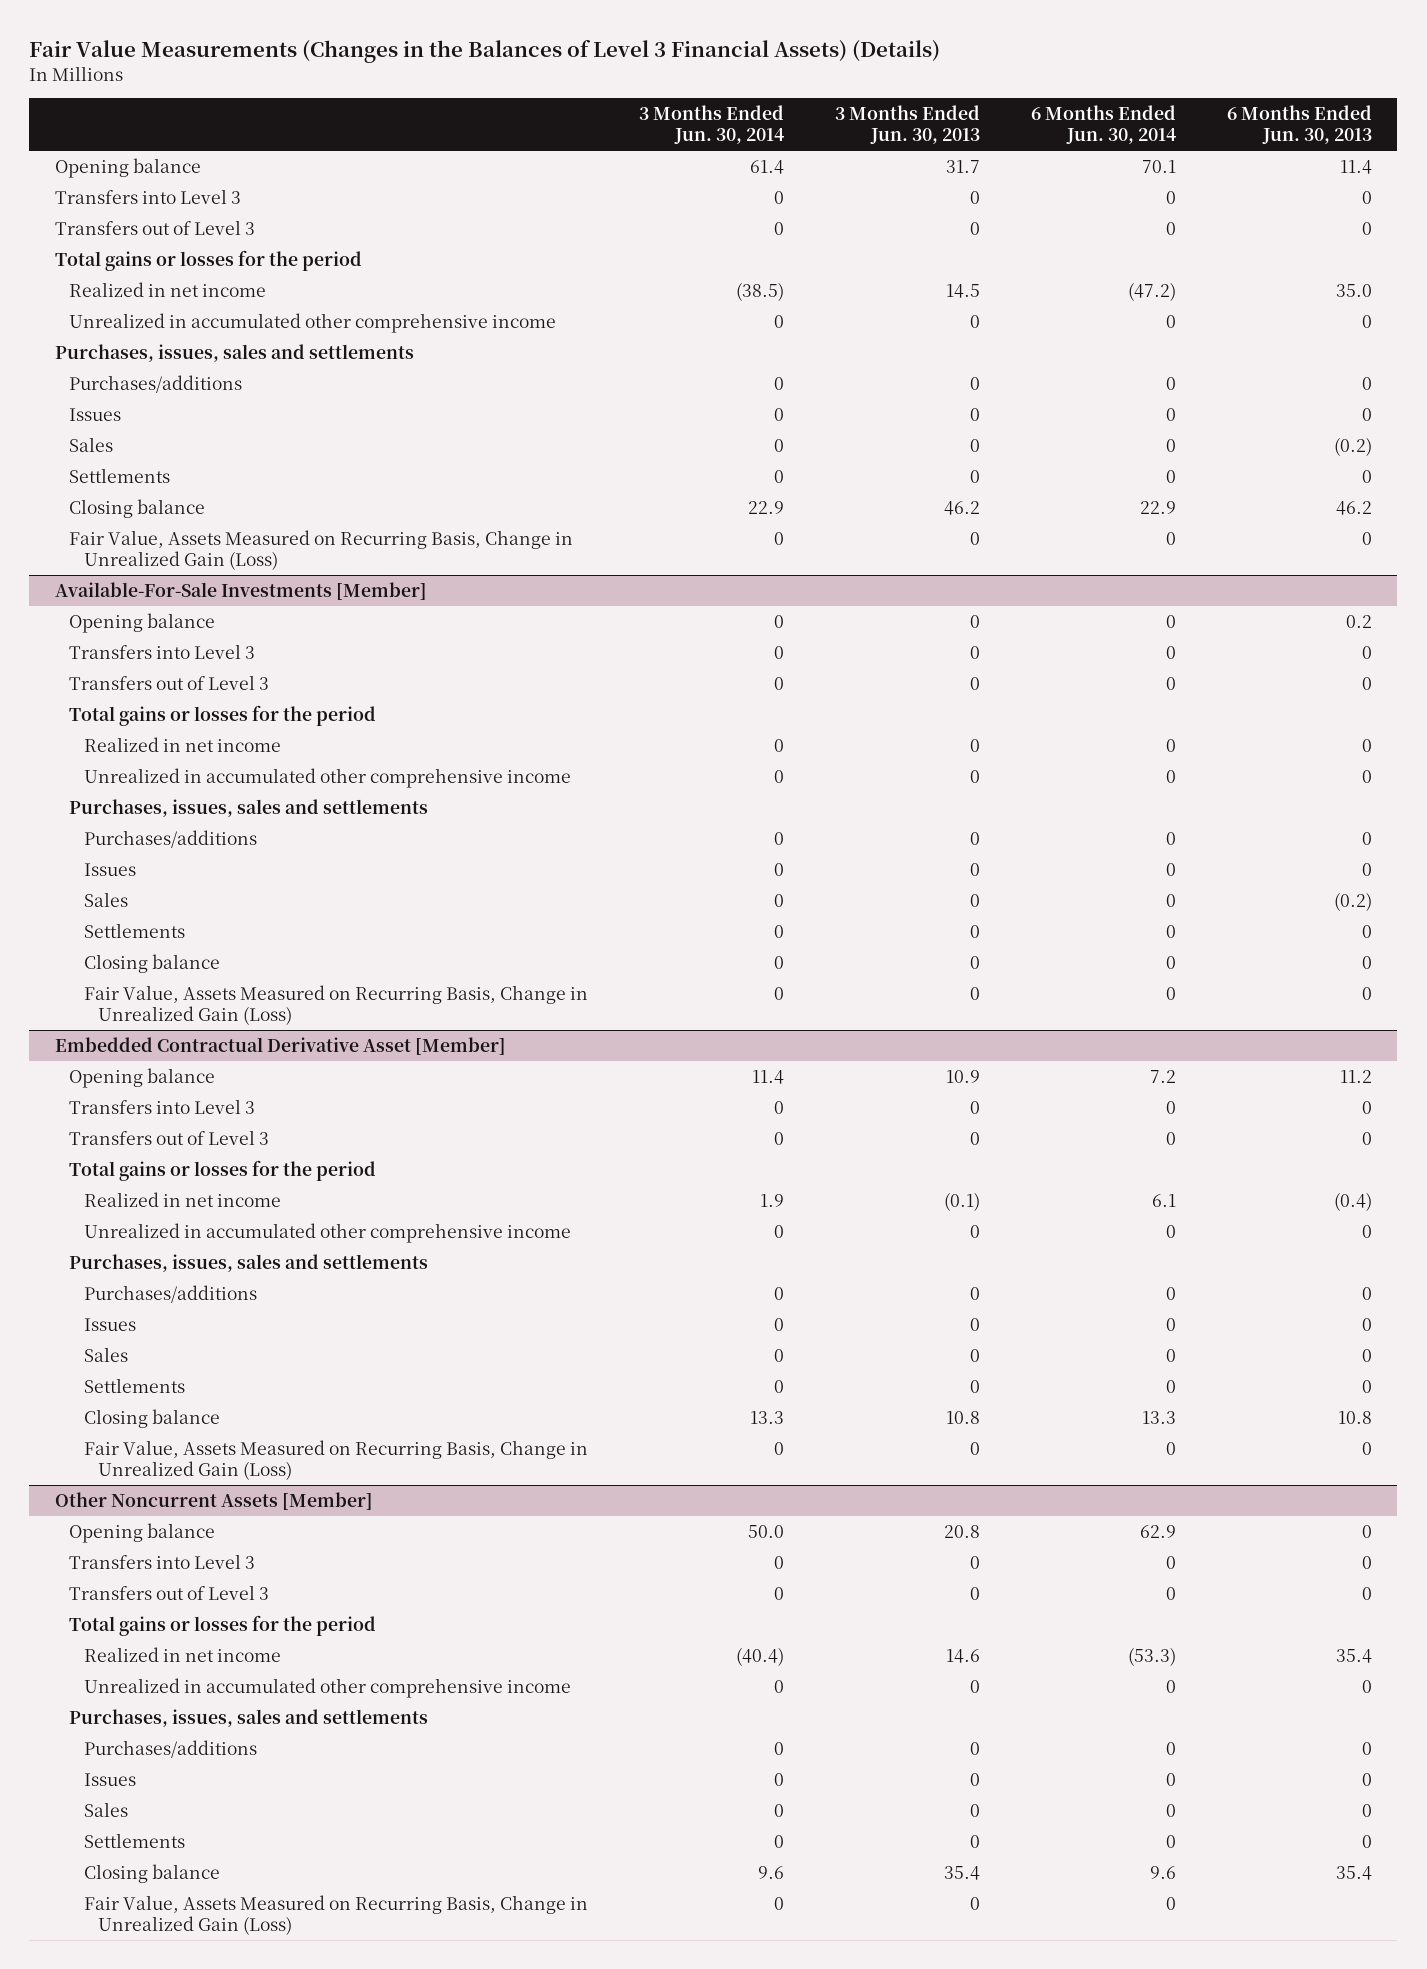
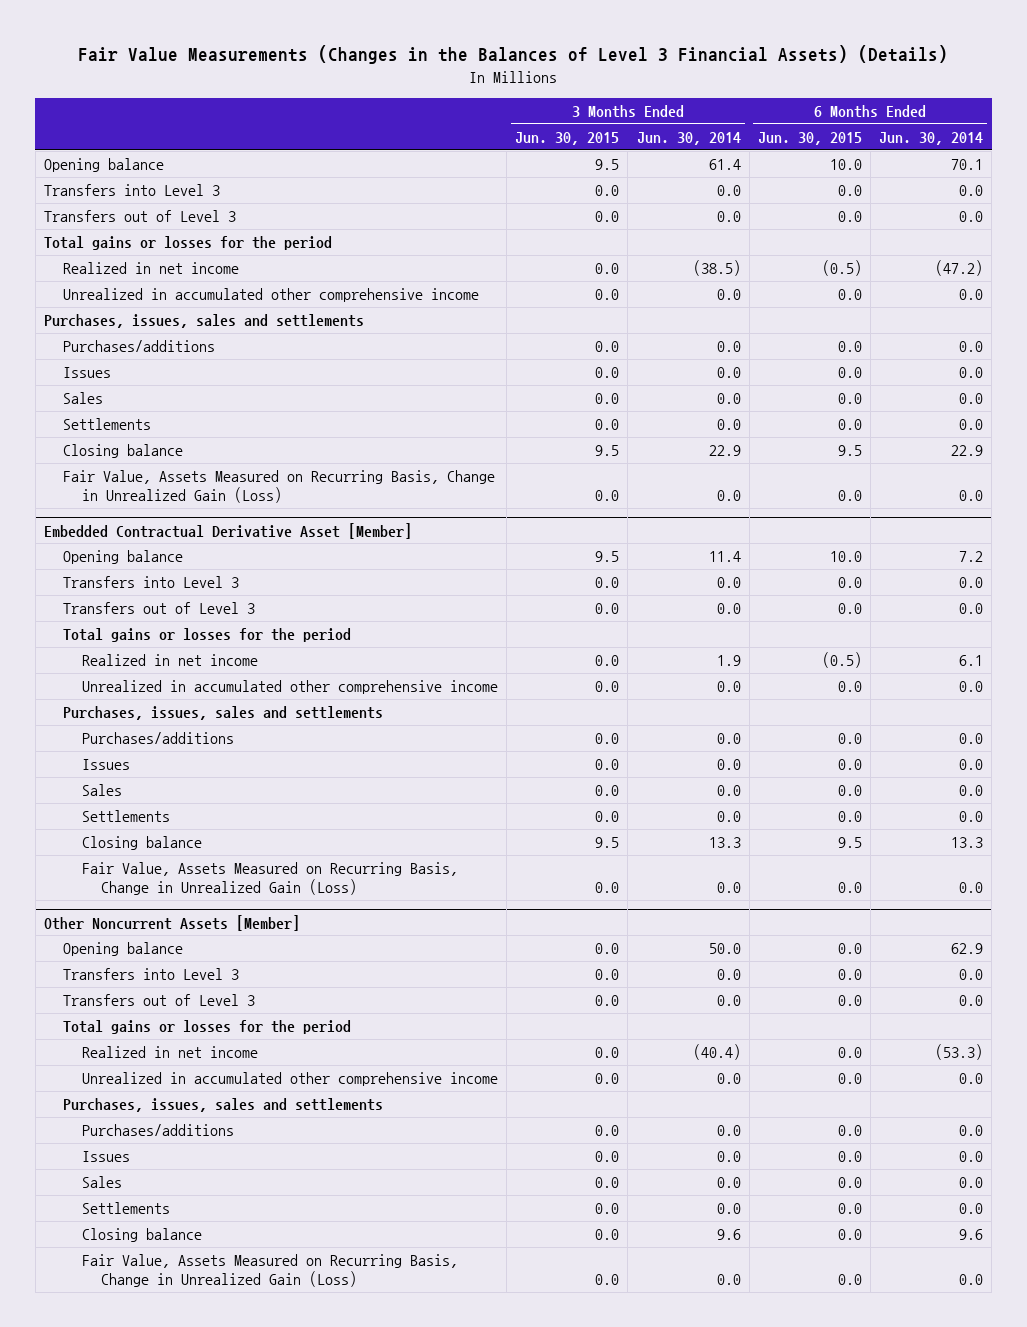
[834,105,980,145] 3 Months Ended Jun. 30, 2013 -> none
[1226,105,1372,145] 6 Months Ended Jun. 30, 2013 -> none
none -> [515,131,620,145] Jun. 30, 2015
none -> [757,131,862,145] Jun. 30, 2015
[773,190,784,204] 0 -> [716,184,741,196] 0.0
[1165,190,1176,204] 0 -> [959,184,984,196] 0.0
[773,221,784,235] 0 -> [716,210,741,222] 0.0
[1165,221,1176,235] 0 -> [959,210,984,222] 0.0
[773,314,784,328] 0 -> [716,288,741,300] 0.0
[1165,314,1176,328] 0 -> [959,288,984,300] 0.0
[773,376,784,390] 0 -> [716,340,741,352] 0.0
[1165,376,1176,390] 0 -> [959,340,984,352] 0.0
[773,407,784,421] 0 -> [716,366,741,378] 0.0
[1165,407,1176,421] 0 -> [959,366,984,378] 0.0
[773,438,784,452] 0 -> [716,392,741,404] 0.0
[1165,438,1176,452] 0 -> [959,392,984,404] 0.0
[773,469,784,483] 0 -> [716,418,741,430] 0.0
[1165,469,1176,483] 0 -> [959,418,984,430] 0.0
[54,581,427,600] Available-For-Sale Investments [Member] -> none
[69,612,216,633] Opening balance -> none
[69,643,256,659] Transfers into Level 3 -> none
[69,674,270,690] Transfers out of Level 3 -> none
[69,704,377,726] Total gains or losses for the period -> none
[83,736,281,752] Realized in net income -> none
[83,767,571,788] Unrealized in accumulated other comprehensive income -> none
[69,798,429,817] Purchases, issues, sales and settlements -> none
[83,829,257,848] Purchases/additions -> none
[83,862,136,876] Issues -> none
[83,891,128,907] Sales -> none
[83,922,185,938] Settlements -> none
[83,953,220,973] Closing balance -> none
[83,984,588,1025] Fair Value, Assets Measured on Recurring Basis, Change in Unrealized Gain (Loss) -> none
[773,531,784,545] 0 -> [716,490,741,502] 0.0
[1165,531,1176,545] 0 -> [959,490,984,502] 0.0
[773,1100,784,1114] 0 -> [716,576,741,588] 0.0
[1165,1100,1176,1114] 0 -> [959,576,984,588] 0.0
[773,1131,784,1145] 0 -> [716,602,741,614] 0.0
[1165,1131,1176,1145] 0 -> [959,602,984,614] 0.0
[773,1224,784,1238] 0 -> [716,680,741,692] 0.0
[1165,1224,1176,1238] 0 -> [959,680,984,692] 0.0
[773,1286,784,1300] 0 -> [716,732,741,744] 0.0
[1165,1286,1176,1300] 0 -> [959,732,984,744] 0.0
[773,1317,784,1331] 0 -> [716,758,741,770] 0.0
[1165,1317,1176,1331] 0 -> [959,758,984,770] 0.0
[773,1348,784,1362] 0 -> [716,784,741,796] 0.0
[1165,1348,1176,1362] 0 -> [959,784,984,796] 0.0
[773,1379,784,1393] 0 -> [716,810,741,822] 0.0
[1165,1379,1176,1393] 0 -> [959,810,984,822] 0.0
[773,1441,784,1455] 0 -> [716,882,741,894] 0.0
[1165,1441,1176,1455] 0 -> [959,882,984,894] 0.0
[773,1555,784,1569] 0 -> [716,968,741,980] 0.0
[1165,1555,1176,1569] 0 -> [959,968,984,980] 0.0
[773,1586,784,1600] 0 -> [716,994,741,1006] 0.0
[1165,1586,1176,1600] 0 -> [959,994,984,1006] 0.0
[773,1679,784,1693] 0 -> [716,1072,741,1084] 0.0
[1165,1679,1176,1693] 0 -> [959,1072,984,1084] 0.0
[773,1741,784,1755] 0 -> [716,1124,741,1136] 0.0
[1165,1741,1176,1755] 0 -> [959,1124,984,1136] 0.0
[773,1772,784,1786] 0 -> [716,1150,741,1162] 0.0
[1165,1772,1176,1786] 0 -> [959,1150,984,1162] 0.0
[773,1803,784,1817] 0 -> [716,1176,741,1188] 0.0
[1165,1803,1176,1817] 0 -> [959,1176,984,1188] 0.0
[773,1834,784,1848] 0 -> [716,1202,741,1214] 0.0
[1165,1834,1176,1848] 0 -> [959,1202,984,1214] 0.0
[773,1896,784,1910] 0 -> [716,1274,741,1286] 0.0
[1165,1896,1176,1910] 0 -> [959,1274,984,1286] 0.0

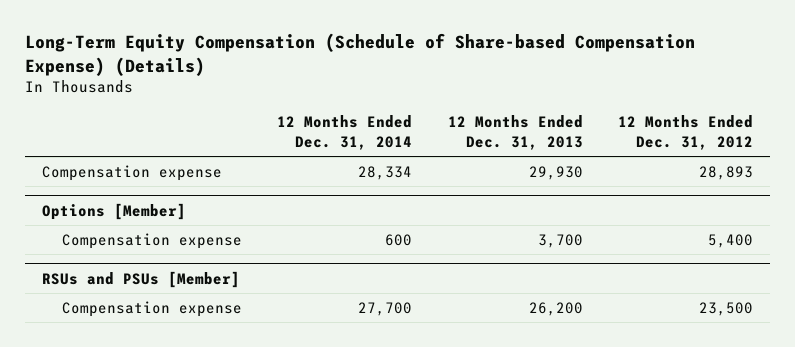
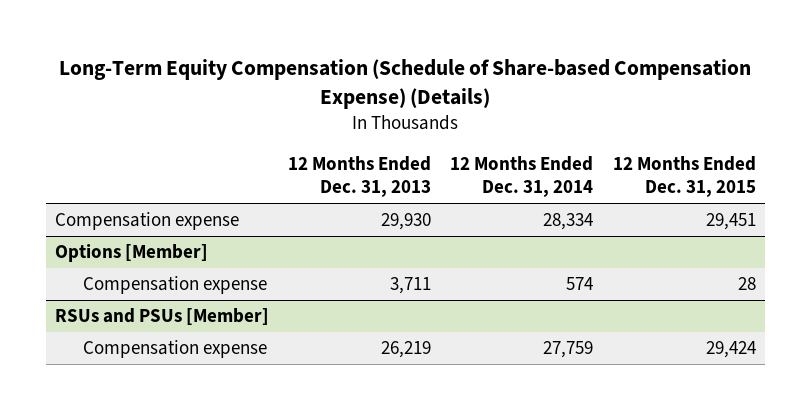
[617,115,753,150] 12 Months Ended Dec. 31, 2012 -> none
none -> [612,156,756,198] 12 Months Ended Dec. 31, 2015
[385,233,413,246] 600 -> [566,277,594,291] 574
[537,233,583,248] 3,700 -> [390,277,432,295] 3,711
[358,301,413,316] 27,700 -> [543,341,594,359] 27,759
[528,301,583,316] 26,200 -> [381,341,432,359] 26,219

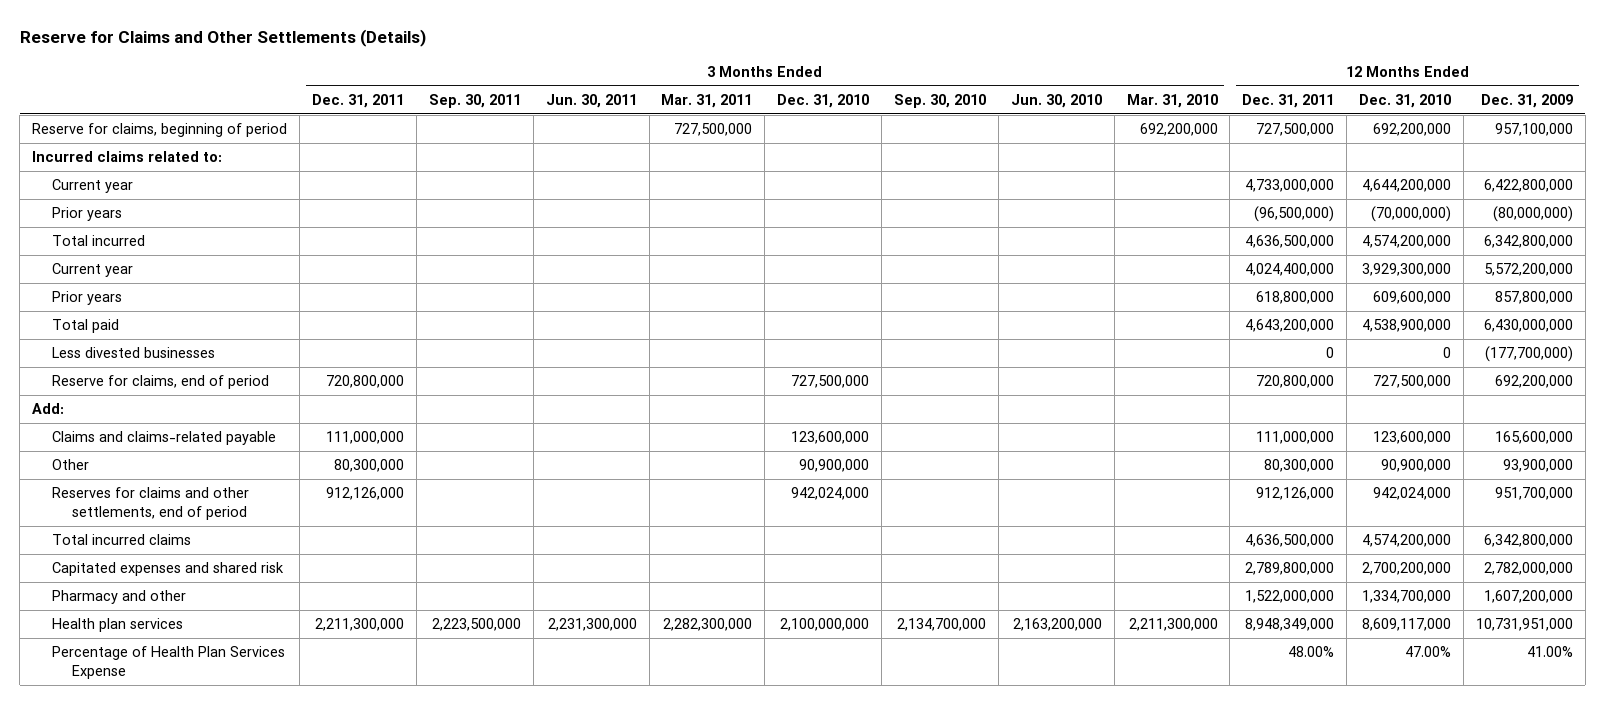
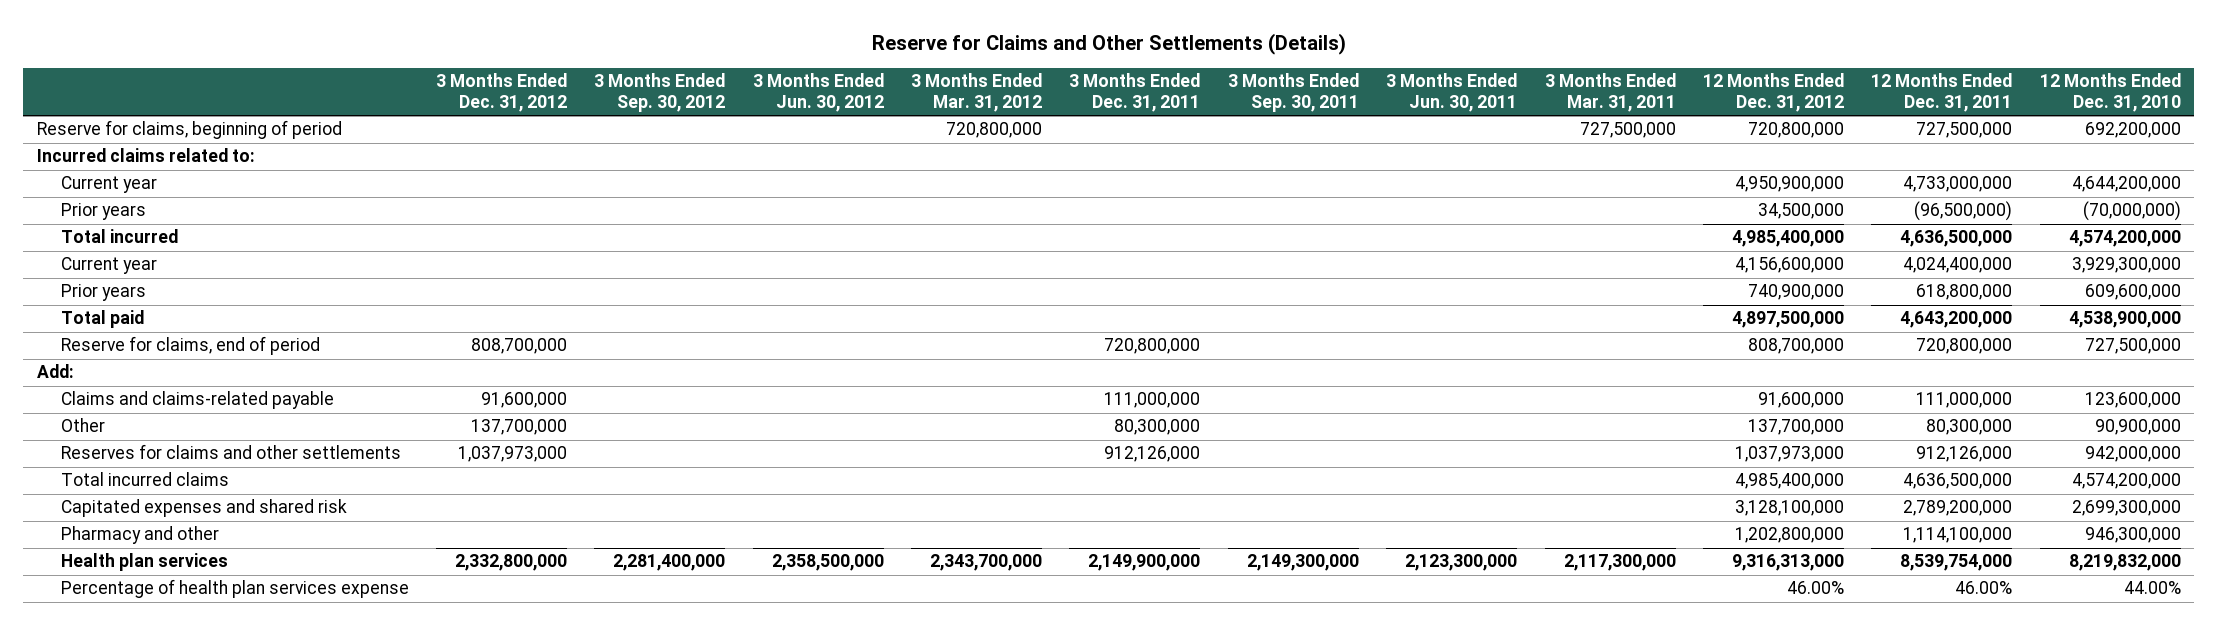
[777,93,870,108] Dec. 31, 2010 -> none
[894,93,987,108] Sep. 30, 2010 -> none
[1010,93,1102,108] Jun. 30, 2010 -> none
[1126,93,1218,108] Mar. 31, 2010 -> none
[1480,93,1573,108] Dec. 31, 2009 -> none
none -> [436,73,568,113] 3 Months Ended Dec. 31, 2012
none -> [594,73,726,113] 3 Months Ended Sep. 30, 2012
none -> [752,73,884,113] 3 Months Ended Jun. 30, 2012
none -> [911,73,1043,113] 3 Months Ended Mar. 31, 2012
none -> [1702,73,1844,113] 12 Months Ended Dec. 31, 2012
[52,347,216,359] Less divested businesses -> none
[52,487,250,521] Reserves for claims and other settlements, end of period -> [60,444,401,460] Reserves for claims and other settlements
[1373,487,1452,501] 942,024,000 -> [2084,446,2181,463] 942,000,000
[1245,562,1335,576] 2,789,800,000 -> [1903,500,2013,517] 2,789,200,000
[1362,562,1452,576] 2,700,200,000 -> [2071,500,2181,517] 2,699,300,000
[1245,590,1335,604] 1,522,000,000 -> [1903,527,2013,544] 1,114,100,000
[1362,590,1452,604] 1,334,700,000 -> [2084,527,2181,544] 946,300,000
[315,618,405,632] 2,211,300,000 -> [1088,554,1201,572] 2,149,900,000
[431,618,521,632] 2,223,500,000 -> [1246,554,1359,572] 2,149,300,000
[547,618,637,632] 2,231,300,000 -> [1405,554,1518,572] 2,123,300,000
[663,618,753,632] 2,282,300,000 -> [1563,554,1676,572] 2,117,300,000
[1245,618,1335,632] 8,948,349,000 -> [1900,554,2013,572] 8,539,754,000
[1362,618,1452,632] 8,609,117,000 -> [2068,554,2181,572] 8,219,832,000
[52,646,286,680] Percentage of Health Plan Services Expense -> [60,579,409,599] Percentage of health plan services expense
[1288,646,1335,658] 48.00% -> [1955,581,2013,595] 46.00%
[1405,646,1452,658] 47.00% -> [2123,581,2181,595] 44.00%

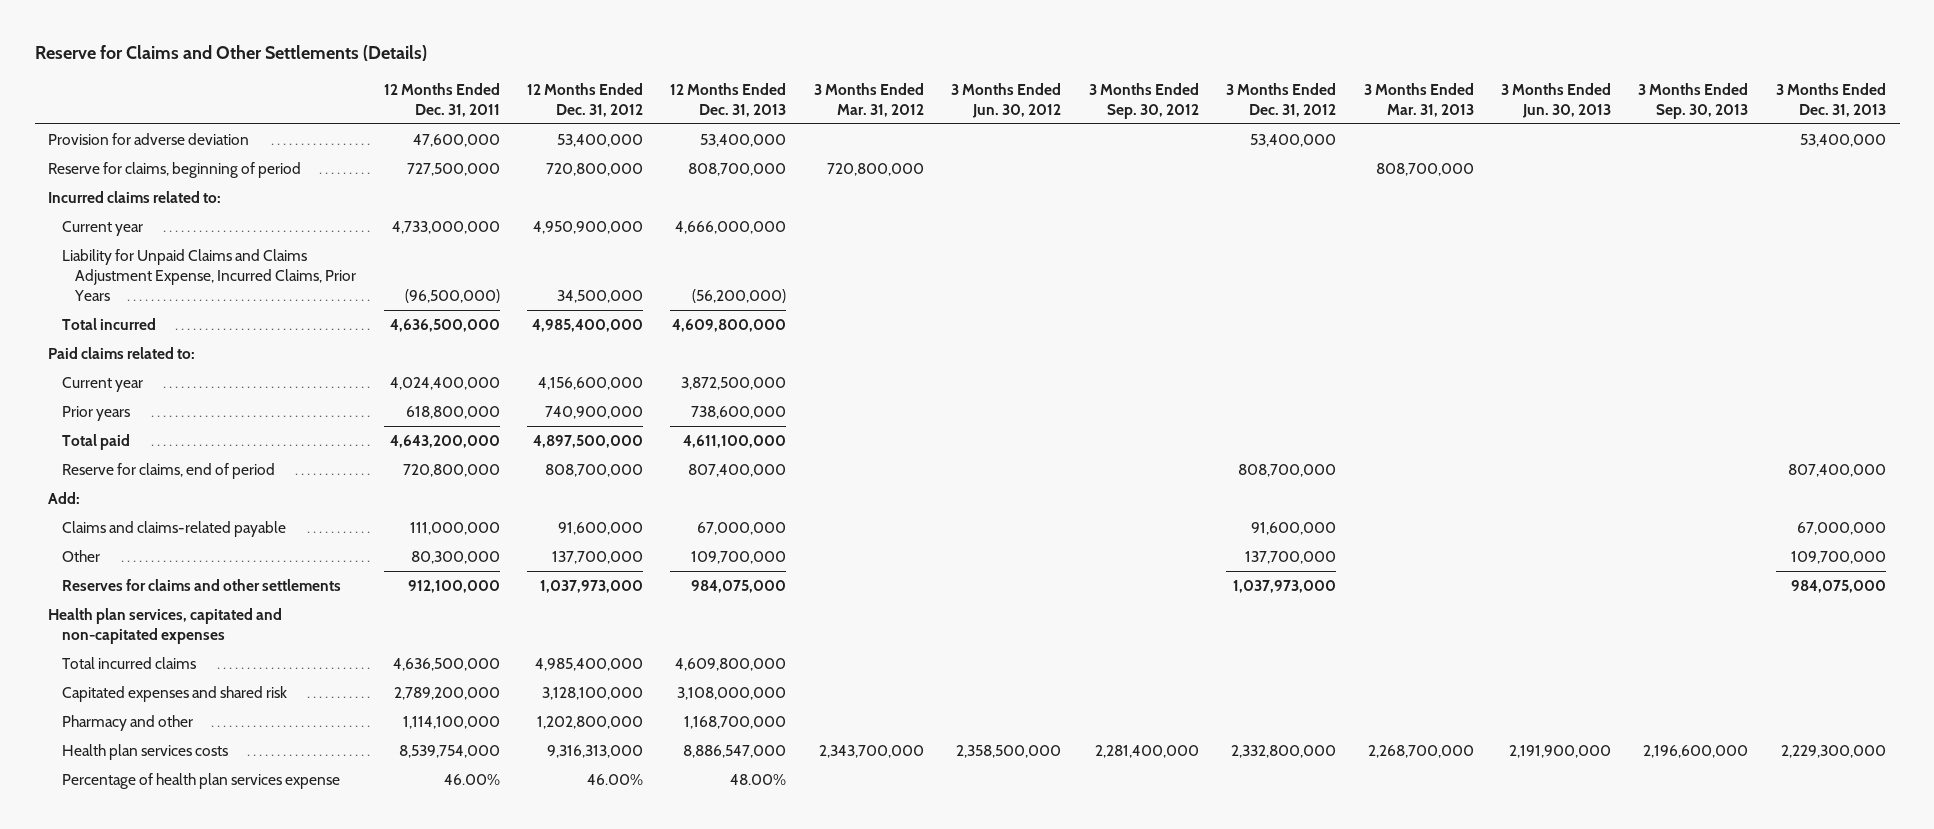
[1069,73,1201,113] 3 Months Ended Dec. 31, 2011 -> none
[1227,73,1359,113] 3 Months Ended Sep. 30, 2011 -> none
[1386,73,1518,113] 3 Months Ended Jun. 30, 2011 -> none
[1544,73,1676,113] 3 Months Ended Mar. 31, 2011 -> none
[2039,73,2181,113] 12 Months Ended Dec. 31, 2010 -> none
none -> [670,82,787,117] 12 Months Ended Dec. 31, 2013
none -> [1363,82,1474,117] 3 Months Ended Mar. 31, 2013
none -> [1500,82,1611,118] 3 Months Ended Jun. 30, 2013
none -> [1638,82,1749,119] 3 Months Ended Sep. 30, 2013
none -> [1775,82,1886,117] 3 Months Ended Dec. 31, 2013
none -> [48,133,250,146] Provision for adverse deviation
[60,203,146,221] Prior years -> [61,249,357,302] Liability for Unpaid Claims and Claims Adjustment Expense, Incurred Claims, Prior Years
none -> [48,347,196,360] Paid claims related to:
[1916,446,2013,463] 912,126,000 -> [407,580,500,594] 912,100,000
none -> [48,608,283,645] Health plan services, capitated and non-capitated expenses
[60,553,228,572] Health plan services -> [61,744,228,761] Health plan services costs

